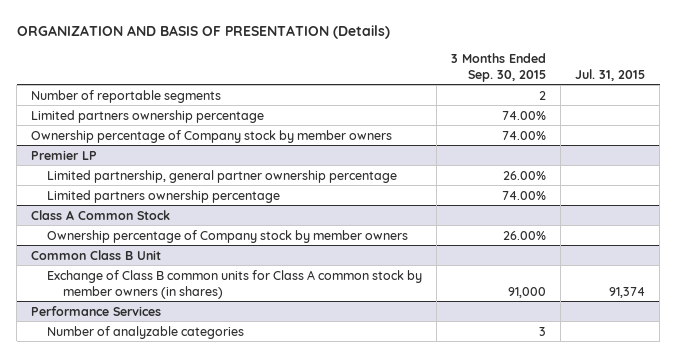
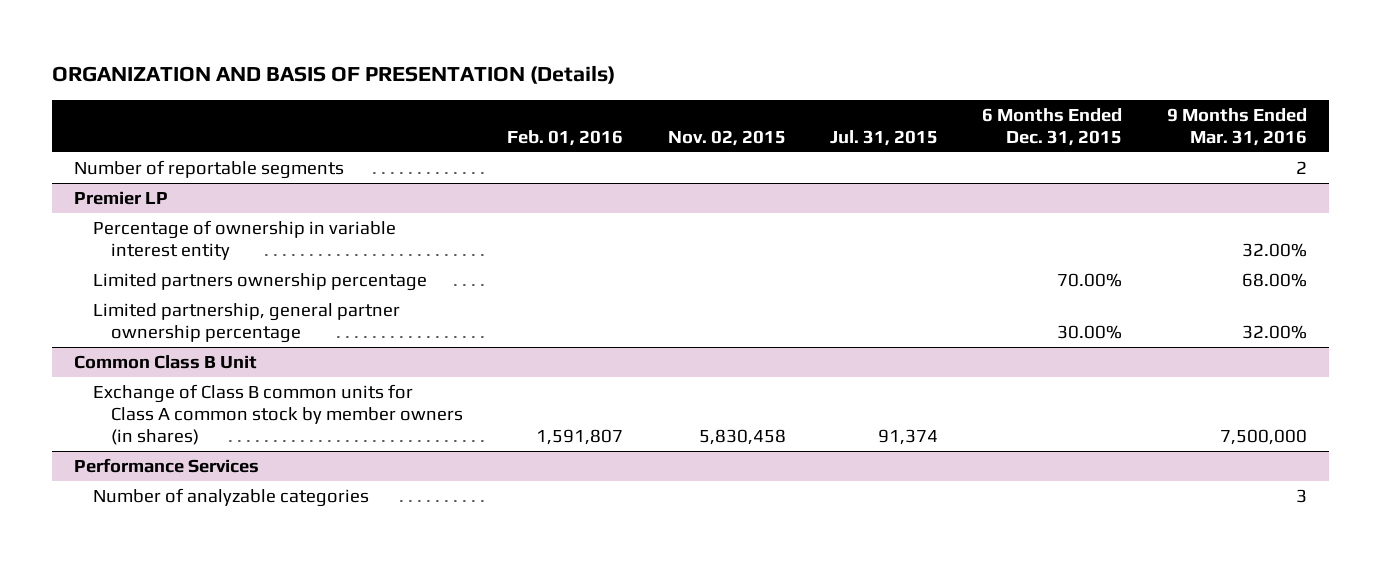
[451,52,547,82] 3 Months Ended Sep. 30, 2015 -> none
none -> [507,130,624,147] Feb. 01, 2016
none -> [667,130,786,147] Nov. 02, 2015
none -> [982,107,1123,147] 6 Months Ended Dec. 31, 2015
none -> [1166,107,1307,147] 9 Months Ended Mar. 31, 2016
[31,109,265,123] Limited partners ownership percentage -> none
[31,129,393,143] Ownership percentage of Company stock by member owners -> none
none -> [92,219,396,261] Percentage of ownership in variable interest entity
[31,209,171,220] Class A Common Stock -> none
[47,229,409,243] Ownership percentage of Company stock by member owners -> none
[47,169,398,183] Limited partnership, general partner ownership percentage -> [92,302,400,344] Limited partnership, general partner ownership percentage

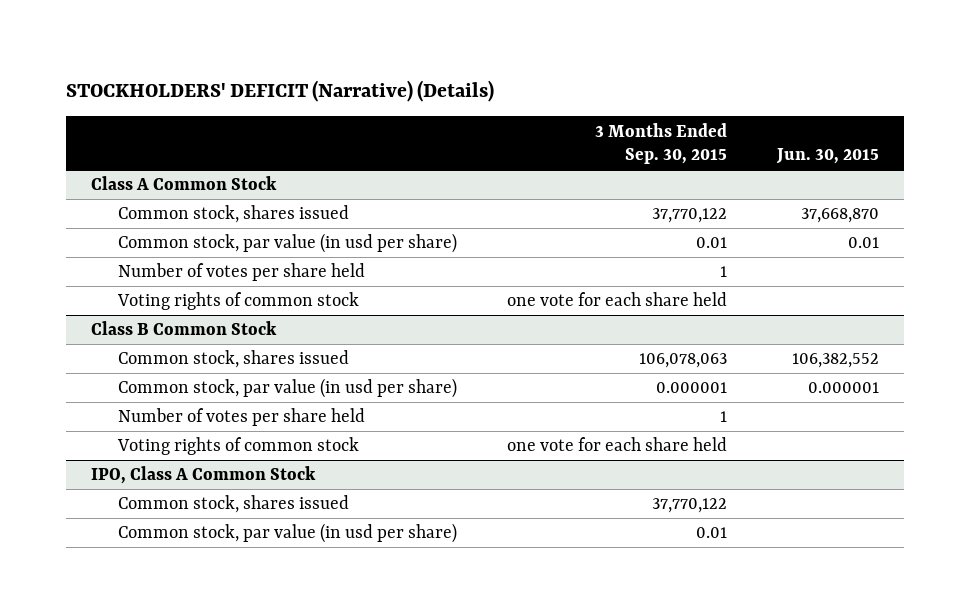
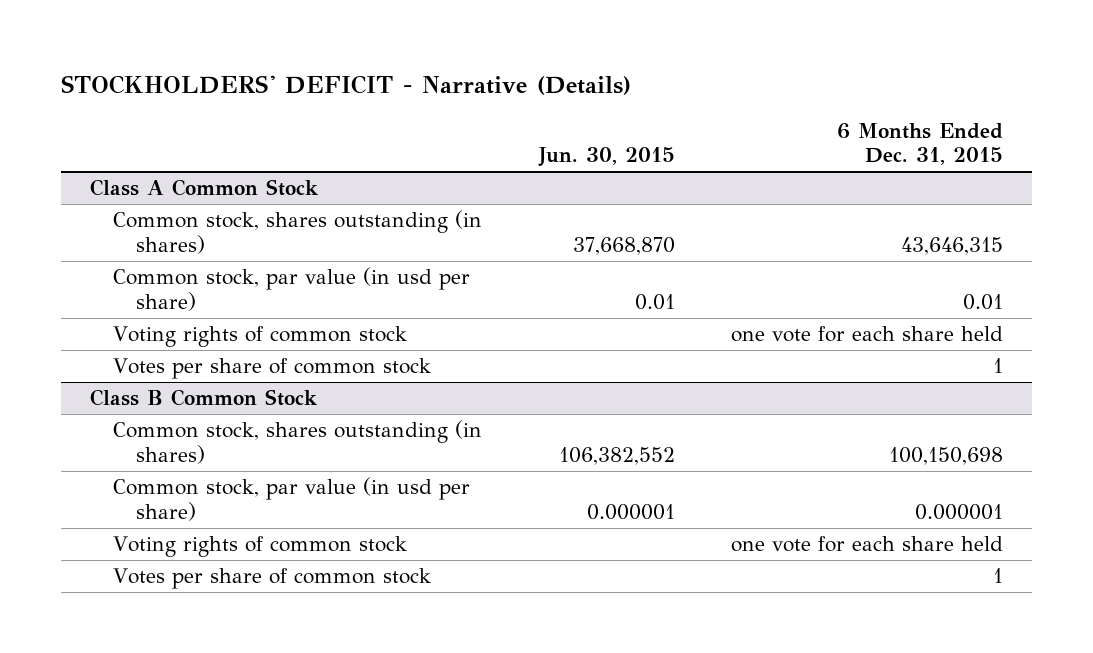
[65,79,494,102] STOCKHOLDERS' DEFICIT (Narrative) (Details) -> [61,75,632,96] STOCKHOLDERS' DEFICIT - Narrative (Details)
[595,122,728,165] 3 Months Ended Sep. 30, 2015 -> none
none -> [837,122,1004,166] 6 Months Ended Dec. 31, 2015
[118,205,350,224] Common stock, shares issued -> [112,210,482,254] Common stock, shares outstanding (in shares)
[118,263,366,282] Number of votes per share held -> none
none -> [112,358,431,380] Votes per share of common stock
[118,350,350,369] Common stock, shares issued -> [112,420,482,464] Common stock, shares outstanding (in shares)
[118,408,366,427] Number of votes per share held -> none
[90,466,316,485] IPO, Class A Common Stock -> none
[118,495,350,514] Common stock, shares issued -> none
[118,523,458,544] Common stock, par value (in usd per share) -> none
none -> [112,568,431,590] Votes per share of common stock

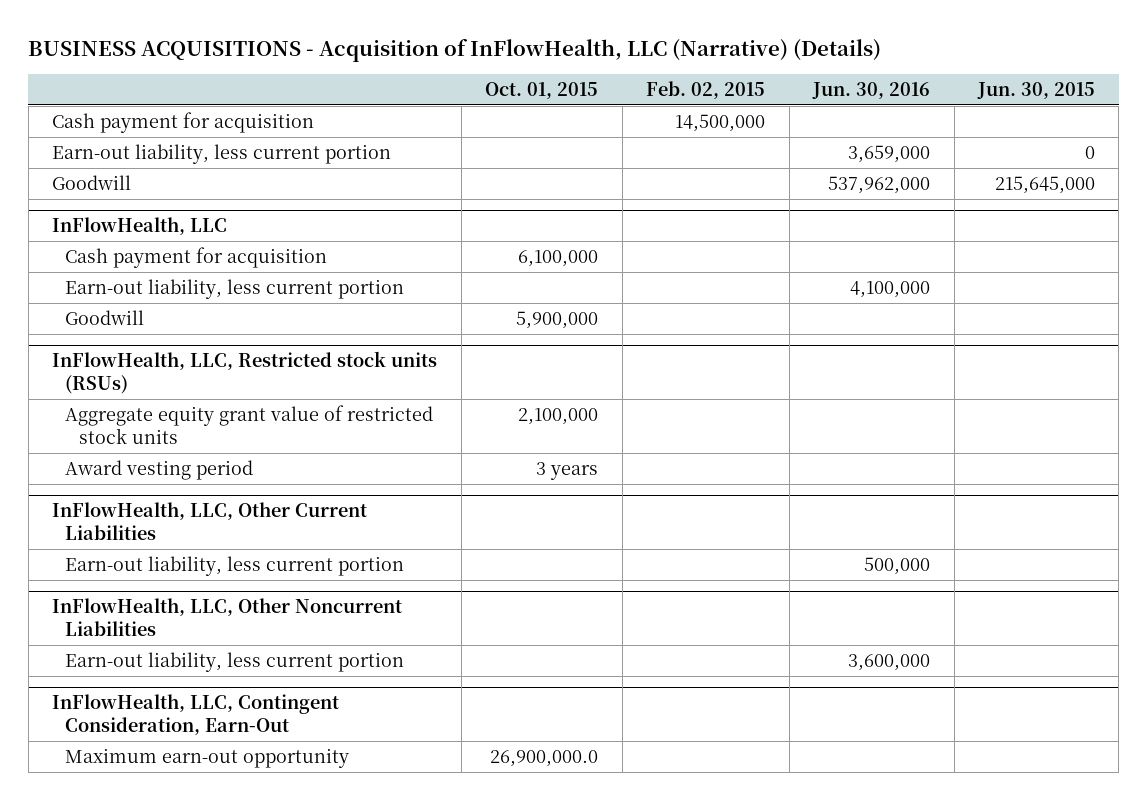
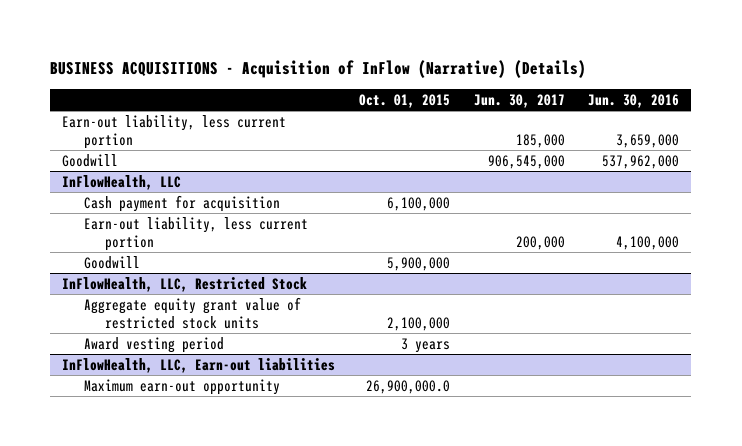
[28,39,882,63] BUSINESS ACQUISITIONS - Acquisition of InFlowHealth, LLC (Narrative) (Details) -> [50,59,587,78] BUSINESS ACQUISITIONS - Acquisition of InFlow (Narrative) (Details)
[646,81,766,100] Feb. 02, 2015 -> none
[976,82,1095,100] Jun. 30, 2015 -> none
none -> [473,93,565,108] Jun. 30, 2017
[52,111,315,133] Cash payment for acquisition -> none
[52,351,438,395] InFlowHealth, LLC, Restricted stock units (RSUs) -> [62,276,308,292] InFlowHealth, LLC, Restricted Stock
[52,502,368,541] InFlowHealth, LLC, Other Current Liabilities -> none
[65,555,405,576] Earn-out liability, less current portion -> none
[52,598,403,637] InFlowHealth, LLC, Other Noncurrent Liabilities -> none
[65,651,405,672] Earn-out liability, less current portion -> none
[52,694,340,736] InFlowHealth, LLC, Contingent Consideration, Earn-Out -> [62,357,336,373] InFlowHealth, LLC, Earn-out liabilities

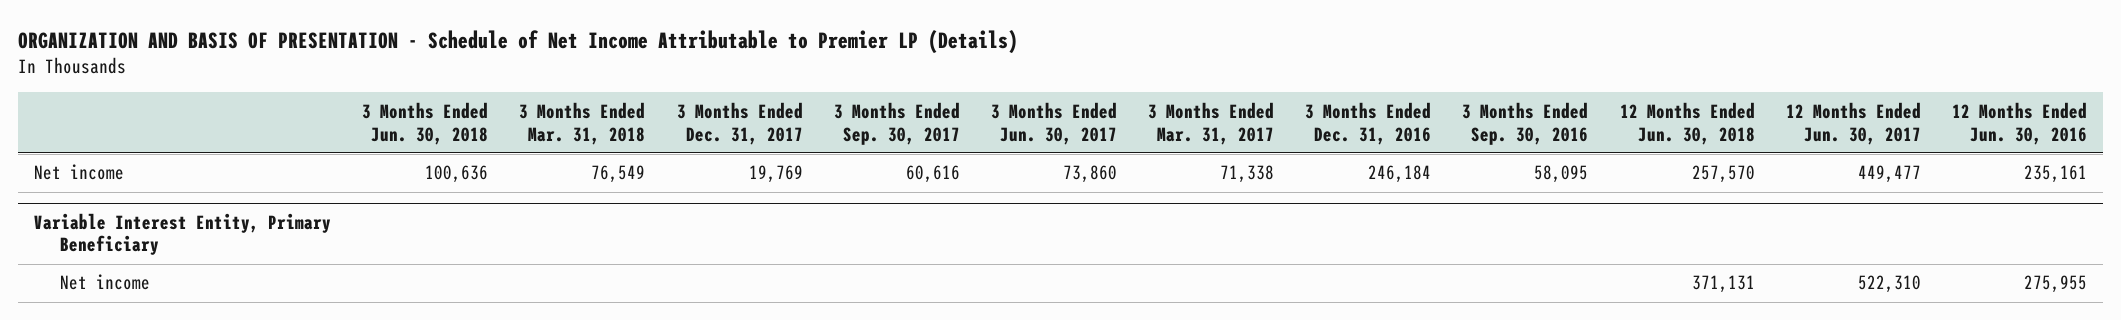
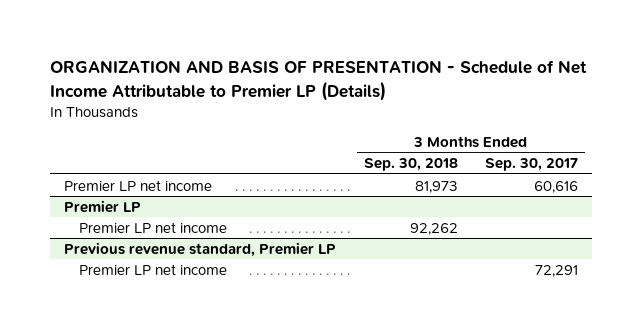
[362,101,489,145] 3 Months Ended Jun. 30, 2018 -> none
[519,101,646,145] 3 Months Ended Mar. 31, 2018 -> none
[676,101,803,145] 3 Months Ended Dec. 31, 2017 -> none
[990,101,1117,145] 3 Months Ended Jun. 30, 2017 -> none
[1148,101,1275,145] 3 Months Ended Mar. 31, 2017 -> none
[1305,101,1432,145] 3 Months Ended Dec. 31, 2016 -> none
[1462,101,1589,145] 3 Months Ended Sep. 30, 2016 -> none
[1619,101,1755,145] 12 Months Ended Jun. 30, 2018 -> none
[1785,101,1921,145] 12 Months Ended Jun. 30, 2017 -> none
[1952,101,2088,145] 12 Months Ended Jun. 30, 2016 -> none
none -> [363,158,458,172] Sep. 30, 2018
[33,164,124,181] Net income -> [64,179,213,191] Premier LP net income
[33,212,331,256] Variable Interest Entity, Primary Beneficiary -> [64,199,142,213] Premier LP
[60,274,151,291] Net income -> [78,221,227,233] Premier LP net income
none -> [64,241,337,257] Previous revenue standard, Premier LP
none -> [78,263,227,275] Premier LP net income

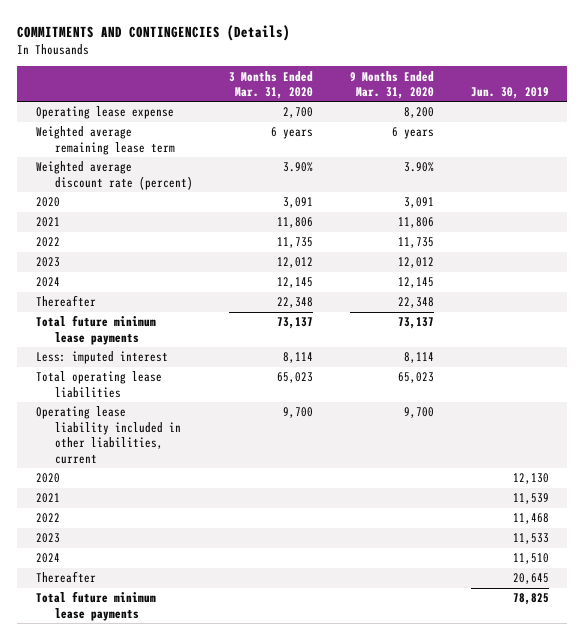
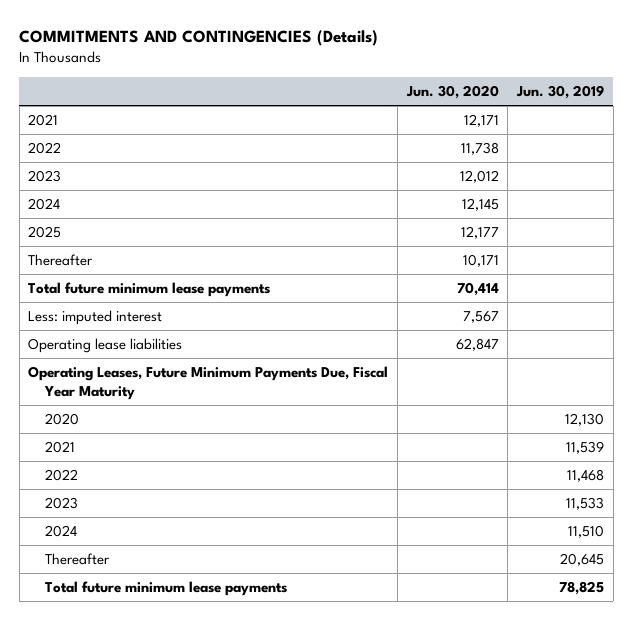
[229,70,314,100] 3 Months Ended Mar. 31, 2020 -> none
[350,70,435,100] 9 Months Ended Mar. 31, 2020 -> none
none -> [405,84,499,99] Jun. 30, 2020
[35,106,174,120] Operating lease expense -> none
[35,126,175,155] Weighted average remaining lease term -> none
[35,161,193,190] Weighted average discount rate (percent) -> none
[35,197,60,208] 2020 -> none
none -> [28,226,62,239] 2025
[35,406,181,464] Operating lease liability included in other liabilities, current -> none
[35,371,162,398] Total operating lease liabilities -> [28,338,183,354] Operating lease liabilities
none -> [28,366,389,400] Operating Leases, Future Minimum Payments Due, Fiscal Year Maturity

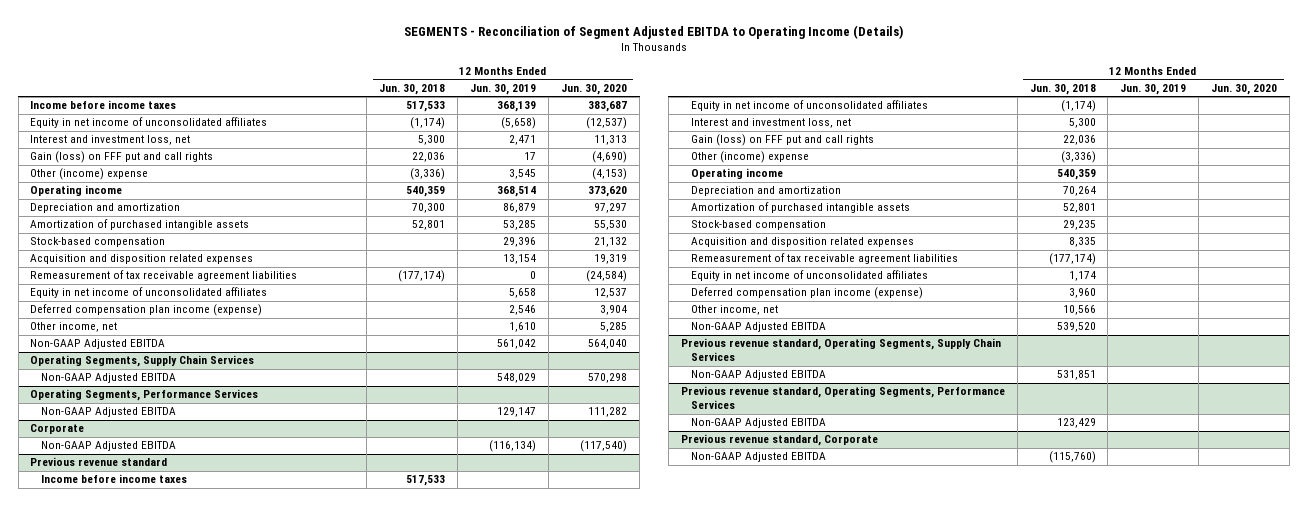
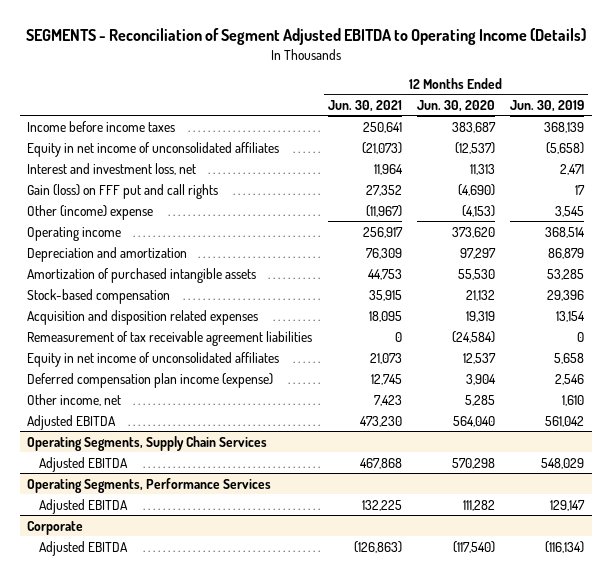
[379,84,446,96] Jun. 30, 2018 -> none
none -> [327,99,402,112] Jun. 30, 2021
[30,339,166,350] Non-GAAP Adjusted EBITDA -> [27,414,117,430] Adjusted EBITDA
[40,373,176,384] Non-GAAP Adjusted EBITDA -> [39,456,129,472] Adjusted EBITDA
[40,407,176,418] Non-GAAP Adjusted EBITDA -> [39,498,129,514] Adjusted EBITDA
[30,457,168,467] Previous revenue standard -> none
[40,474,187,484] Income before income taxes -> none
[690,100,928,112] Equity in net income of unconsolidated affiliates -> none
[690,118,851,129] Interest and investment loss, net -> none
[690,134,874,147] Gain (loss) on FFF put and call rights -> none
[690,151,809,164] Other (income) expense -> none
[690,168,783,180] Operating income -> none
[690,186,841,197] Depreciation and amortization -> none
[690,202,910,214] Amortization of purchased intangible assets -> none
[690,220,826,231] Stock-based compensation -> none
[690,237,914,248] Acquisition and disposition related expenses -> none
[690,253,958,265] Remeasurement of tax receivable agreement liabilities -> none
[690,270,928,282] Equity in net income of unconsolidated affiliates -> none
[690,287,923,300] Deferred compensation plan income (expense) -> none
[690,305,778,316] Other income, net -> none
[690,322,826,333] Non-GAAP Adjusted EBITDA -> none
[680,338,1001,362] Previous revenue standard, Operating Segments, Supply Chain Services -> none
[690,370,826,381] Non-GAAP Adjusted EBITDA -> none
[680,386,1005,410] Previous revenue standard, Operating Segments, Performance Services -> none
[690,418,826,429] Non-GAAP Adjusted EBITDA -> none
[680,434,878,447] Previous revenue standard, Corporate -> none
[690,452,826,463] Non-GAAP Adjusted EBITDA -> none
[40,441,176,452] Non-GAAP Adjusted EBITDA -> [39,540,129,556] Adjusted EBITDA

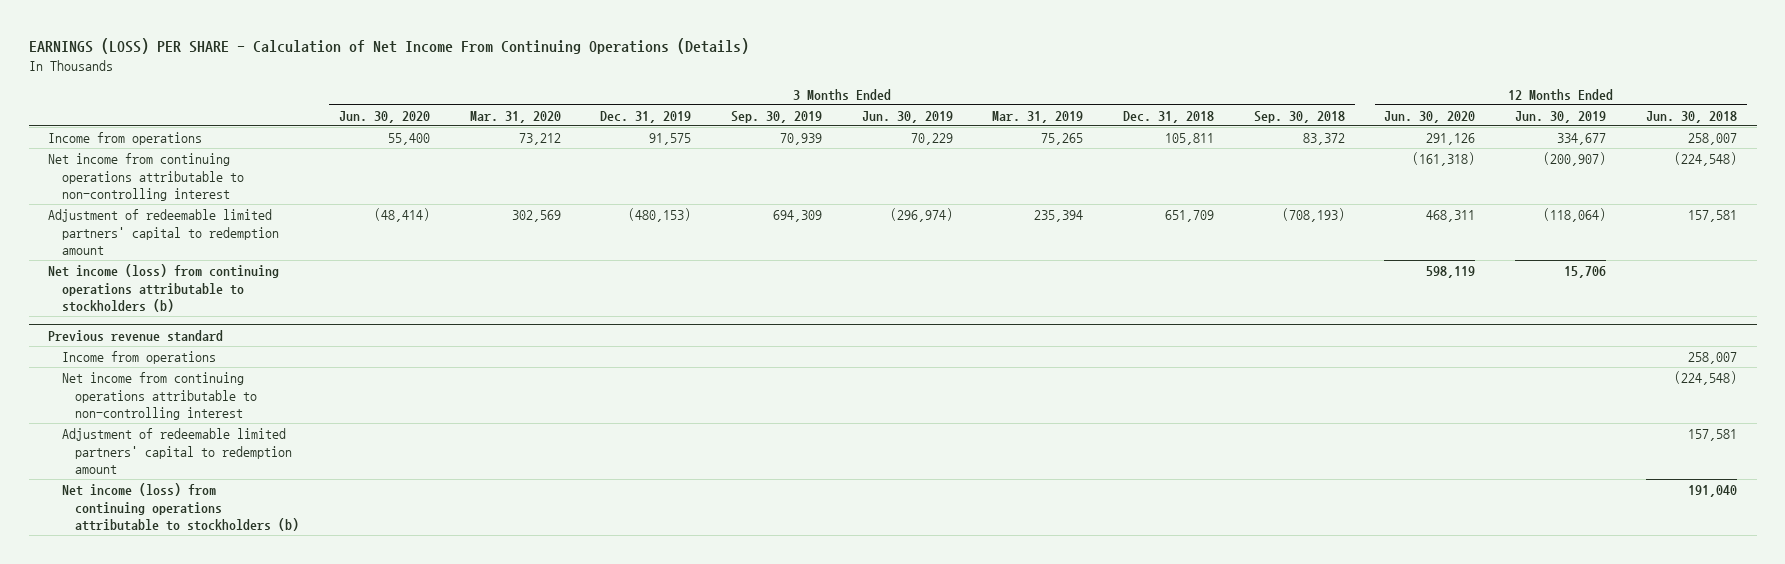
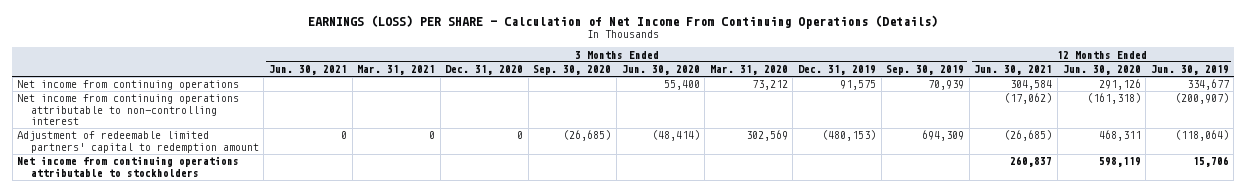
[861,110,953,123] Jun. 30, 2019 -> none
[992,110,1084,123] Mar. 31, 2019 -> none
[1123,110,1215,123] Dec. 31, 2018 -> none
[1253,110,1345,123] Sep. 30, 2018 -> none
[1645,110,1737,123] Jun. 30, 2018 -> none
none -> [268,65,347,76] Jun. 30, 2021
none -> [357,65,436,76] Mar. 31, 2021
none -> [445,65,524,76] Dec. 31, 2020
none -> [533,65,612,76] Sep. 30, 2020
none -> [974,65,1053,76] Jun. 30, 2021
[48,132,203,146] Income from operations -> [17,80,240,91] Net income from continuing operations
[48,329,224,342] Previous revenue standard -> none
[61,351,216,365] Income from operations -> none
[61,372,258,421] Net income from continuing operations attributable to non-controlling interest -> none
[61,428,293,475] Adjustment of redeemable limited partners' capital to redemption amount -> none
[61,483,300,532] Net income (loss) from continuing operations attributable to stockholders (b) -> none
[48,264,280,313] Net income (loss) from continuing operations attributable to stockholders (b) -> [17,156,240,177] Net income from continuing operations attributable to stockholders

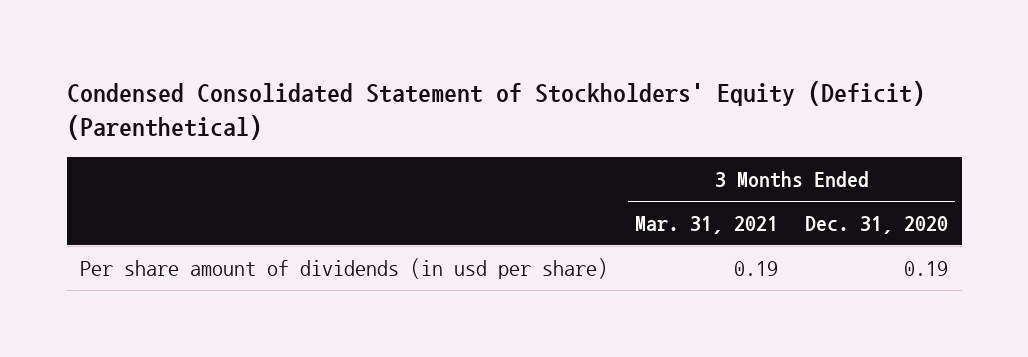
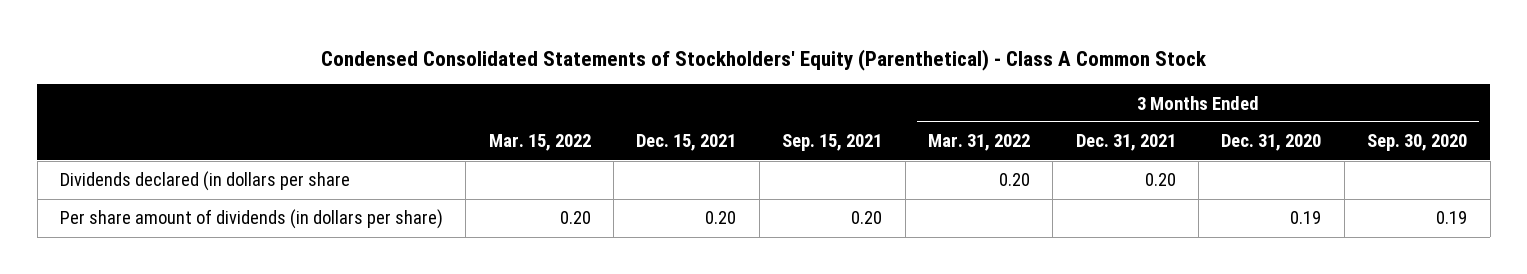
[66,80,925,141] Condensed Consolidated Statement of Stockholders' Equity (Deficit) (Parenthetical) -> [320,48,1207,71] Condensed Consolidated Statements of Stockholders' Equity (Parenthetical) - Class A Common Stock
[635,216,779,235] Mar. 31, 2021 -> none
none -> [488,134,591,152] Mar. 15, 2022
none -> [636,134,737,152] Dec. 15, 2021
none -> [782,134,883,152] Sep. 15, 2021
none -> [927,134,1030,152] Mar. 31, 2022
none -> [1075,134,1176,152] Dec. 31, 2021
none -> [1367,134,1468,152] Sep. 30, 2020
none -> [59,171,350,192] Dividends declared (in dollars per share
[80,257,609,279] Per share amount of dividends (in usd per share) -> [59,209,443,230] Per share amount of dividends (in dollars per share)

